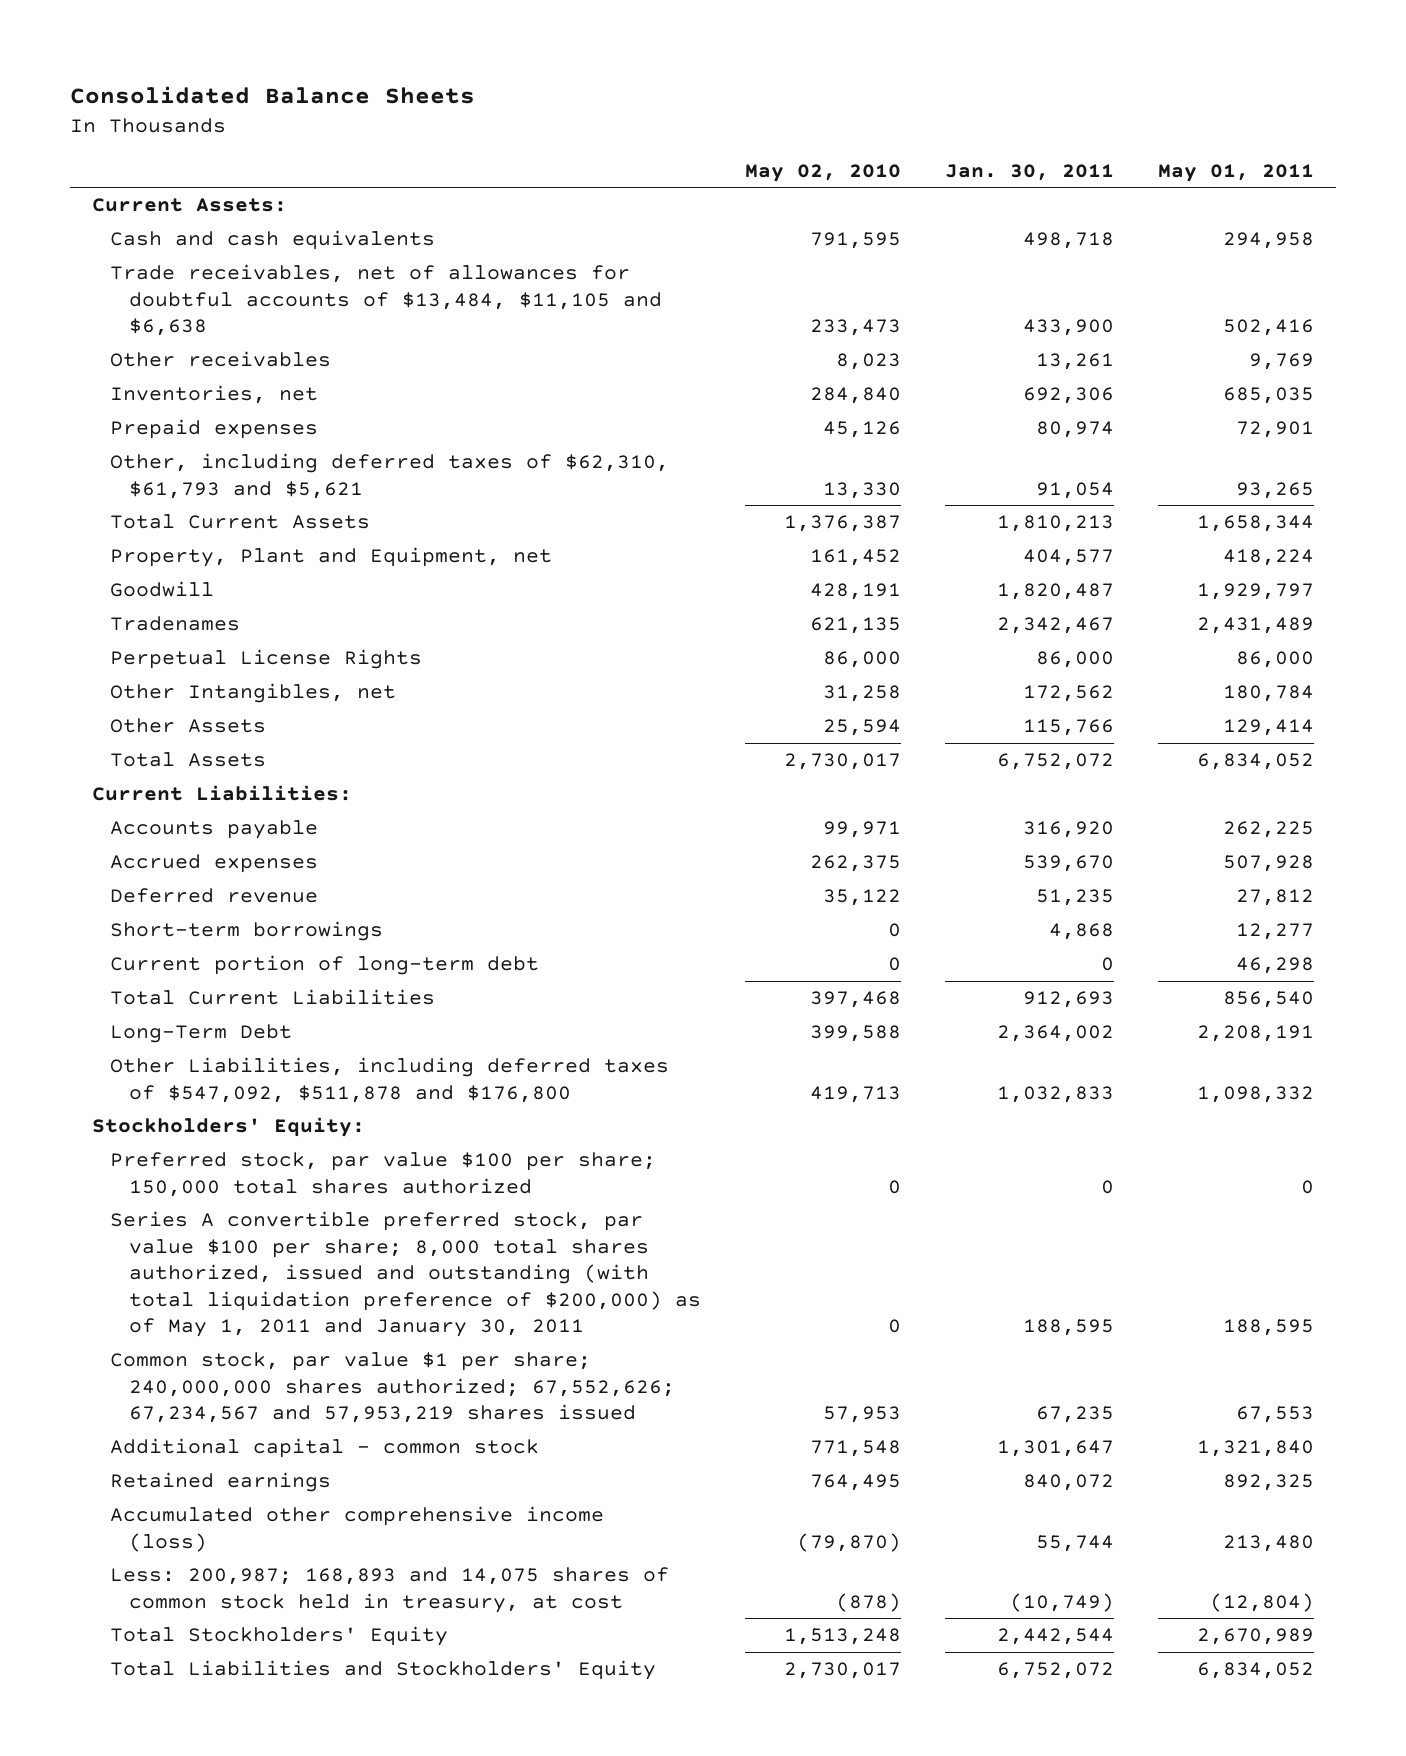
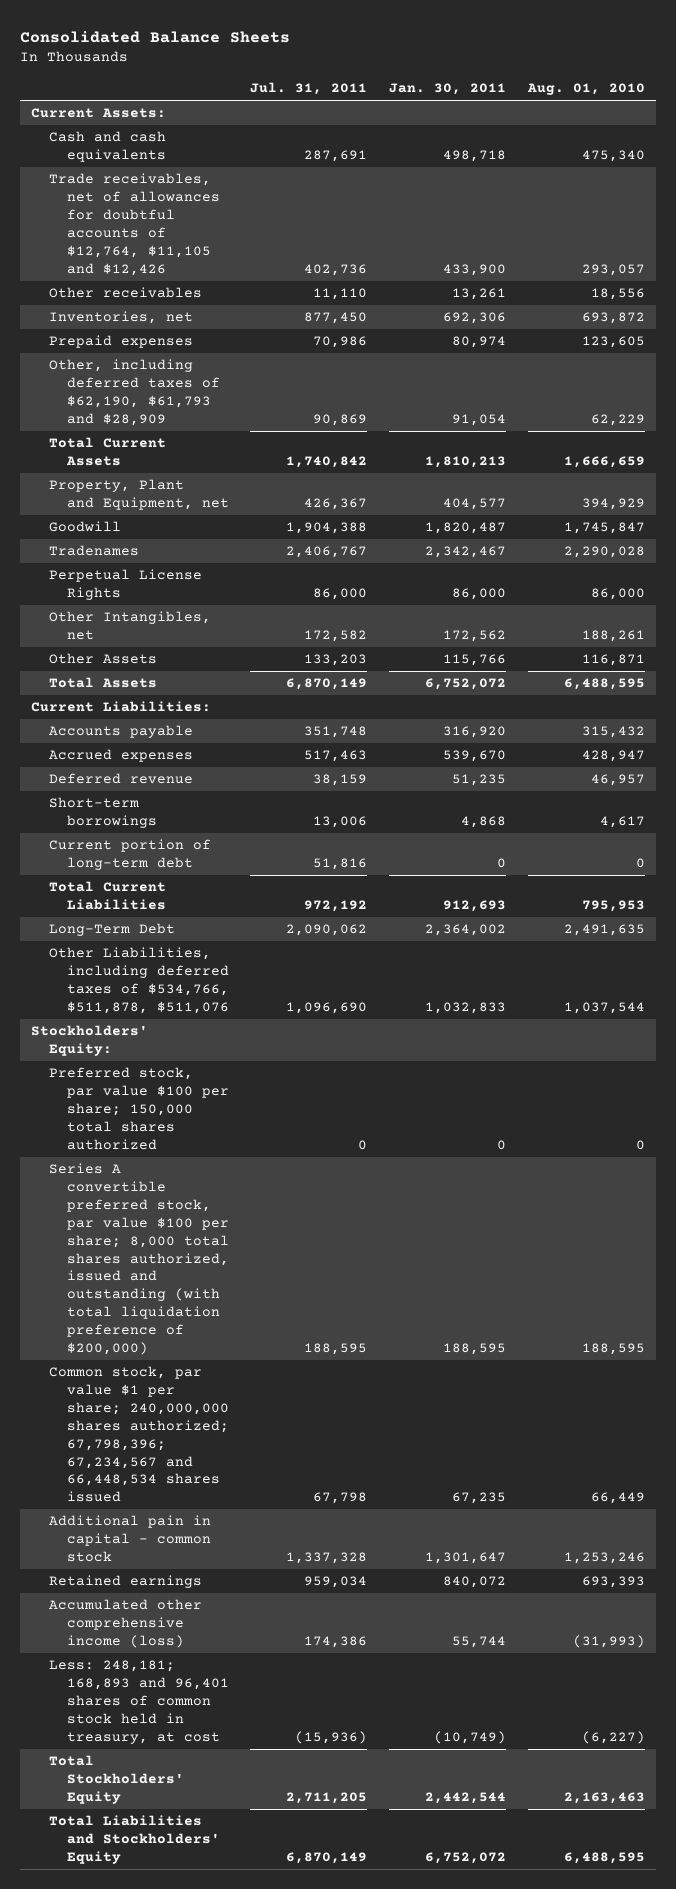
[744,163,901,182] May 02, 2010 -> none
[1158,163,1315,182] May 01, 2011 -> none
none -> [250,82,368,96] Jul. 31, 2011
none -> [527,83,646,96] Aug. 01, 2010
[110,264,662,337] Trade receivables, net of allowances for doubtful accounts of $13,484, $11,105 and $6,638 -> [48,173,220,276] Trade receivables, net of allowances for doubtful accounts of $12,764, $11,105 and $12,426
[110,453,670,499] Other, including deferred taxes of $62,310, $61,793 and $5,621 -> [48,359,220,426] Other, including deferred taxes of $62,190, $61,793 and $28,909
[110,1057,670,1103] Other Liabilities, including deferred taxes of $547,092, $511,878 and $176,800 -> [48,947,229,1014] Other Liabilities, including deferred taxes of $534,766, $511,878, $511,076
[110,1211,701,1338] Series A convertible preferred stock, par value $100 per share; 8,000 total shares authorized, issued and outstanding (with total liquidation preference of $200,000) as of May 1, 2011 and January 30, 2011 -> [48,1163,229,1355] Series A convertible preferred stock, par value $100 per share; 8,000 total shares authorized, issued and outstanding (with total liquidation preference of $200,000)
[110,1352,675,1424] Common stock, par value $1 per share; 240,000,000 shares authorized; 67,552,626; 67,234,567 and 57,953,219 shares issued -> [48,1366,229,1503] Common stock, par value $1 per share; 240,000,000 shares authorized; 67,798,396; 67,234,567 and 66,448,534 shares issued
[110,1438,540,1459] Additional capital - common stock -> [48,1515,211,1563] Additional pain in capital - common stock
[110,1567,670,1613] Less: 200,987; 168,893 and 14,075 shares of common stock held in treasury, at cost -> [48,1660,229,1744] Less: 248,181; 168,893 and 96,401 shares of common stock held in treasury, at cost

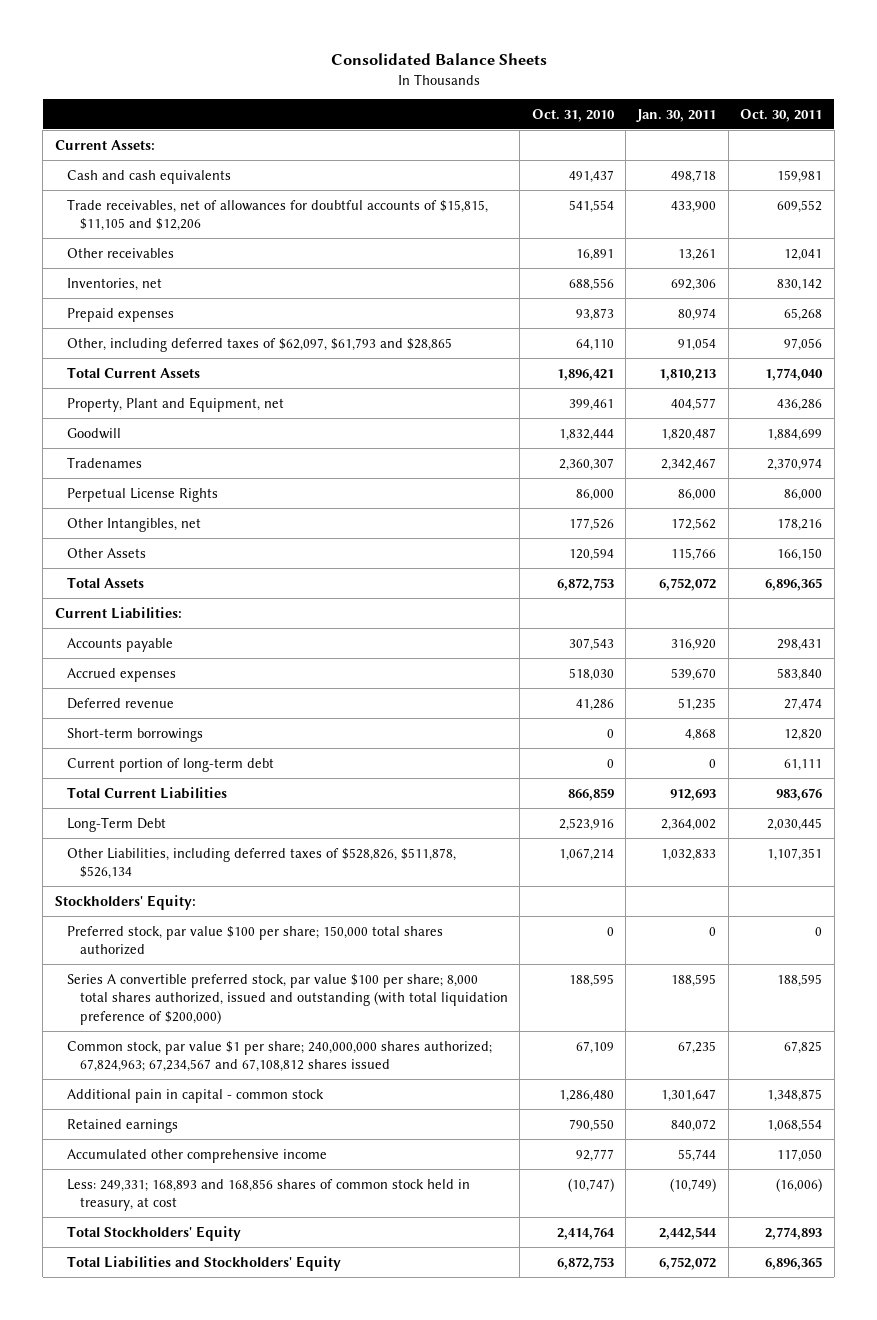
[250,82,368,96] Jul. 31, 2011 -> none
[527,83,646,96] Aug. 01, 2010 -> none
none -> [531,108,615,122] Oct. 31, 2010
none -> [740,108,823,122] Oct. 30, 2011
[48,173,220,276] Trade receivables, net of allowances for doubtful accounts of $12,764, $11,105 and $12,426 -> [67,198,489,232] Trade receivables, net of allowances for doubtful accounts of $15,815, $11,105 and $12,206
[48,359,220,426] Other, including deferred taxes of $62,190, $61,793 and $28,909 -> [67,337,453,352] Other, including deferred taxes of $62,097, $61,793 and $28,865
[48,947,229,1014] Other Liabilities, including deferred taxes of $534,766, $511,878, $511,076 -> [67,847,457,880] Other Liabilities, including deferred taxes of $528,826, $511,878, $526,134
[48,1366,229,1503] Common stock, par value $1 per share; 240,000,000 shares authorized; 67,798,396; 67,234,567 and 66,448,534 shares issued -> [67,1040,493,1073] Common stock, par value $1 per share; 240,000,000 shares authorized; 67,824,963; 67,234,567 and 67,108,812 shares issued
[48,1599,202,1649] Accumulated other comprehensive income (loss) -> [67,1148,328,1163] Accumulated other comprehensive income
[48,1660,229,1744] Less: 248,181; 168,893 and 96,401 shares of common stock held in treasury, at cost -> [67,1178,471,1212] Less: 249,331; 168,893 and 168,856 shares of common stock held in treasury, at cost

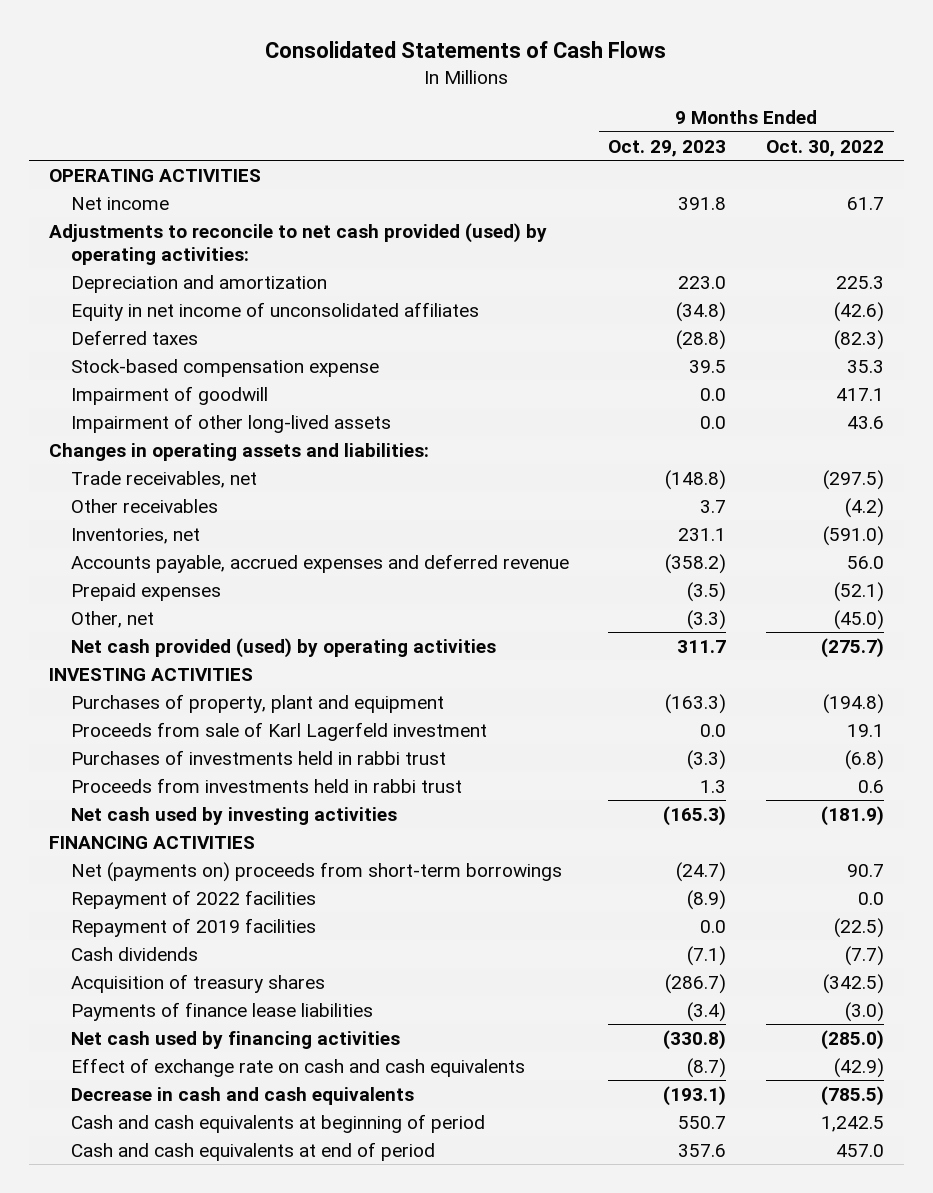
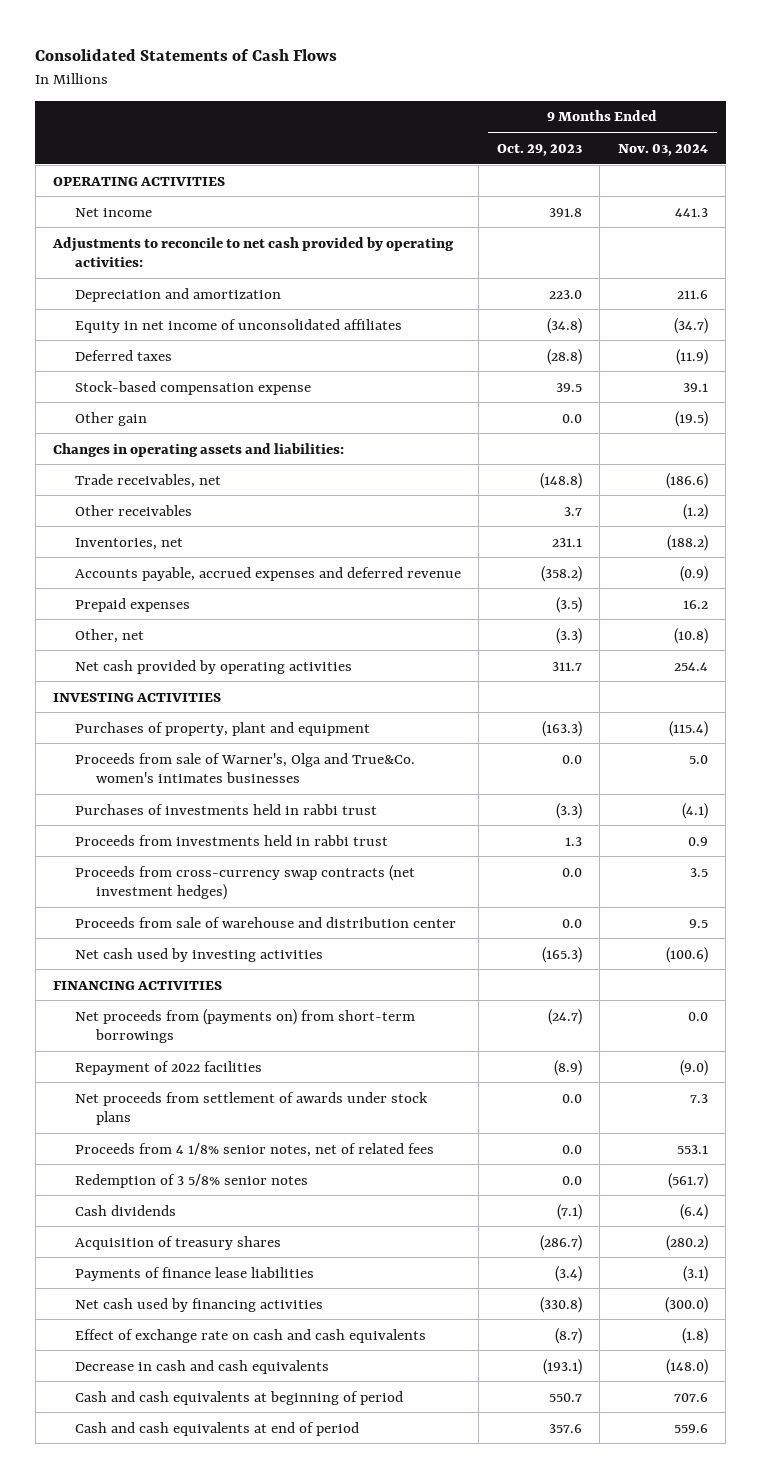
[766,139,885,157] Oct. 30, 2022 -> none
none -> [617,143,708,156] Nov. 03, 2024
[48,223,547,265] Adjustments to reconcile to net cash provided (used) by operating activities: -> [52,236,455,267] Adjustments to reconcile to net cash provided by operating activities:
[70,386,268,406] Impairment of goodwill -> none
[70,414,391,434] Impairment of other long-lived assets -> none
none -> [74,411,147,426] Other gain
[70,638,496,659] Net cash provided (used) by operating activities -> [74,659,352,674] Net cash provided by operating activities
[70,722,487,742] Proceeds from sale of Karl Lagerfeld investment -> none
none -> [74,752,415,783] Proceeds from sale of Warner's, Olga and True&Co. women's intimates businesses
none -> [74,864,415,900] Proceeds from cross-currency swap contracts (net investment hedges)
none -> [74,916,456,928] Proceeds from sale of warehouse and distribution center
[70,862,562,883] Net (payments on) proceeds from short-term borrowings -> [74,1008,415,1043] Net proceeds from (payments on) from short-term borrowings
[70,918,316,938] Repayment of 2019 facilities -> none
none -> [74,1091,428,1125] Net proceeds from settlement of awards under stock plans
none -> [74,1142,434,1157] Proceeds from 4 1/8% senior notes, net of related fees
none -> [74,1173,308,1188] Redemption of 3 5/8% senior notes

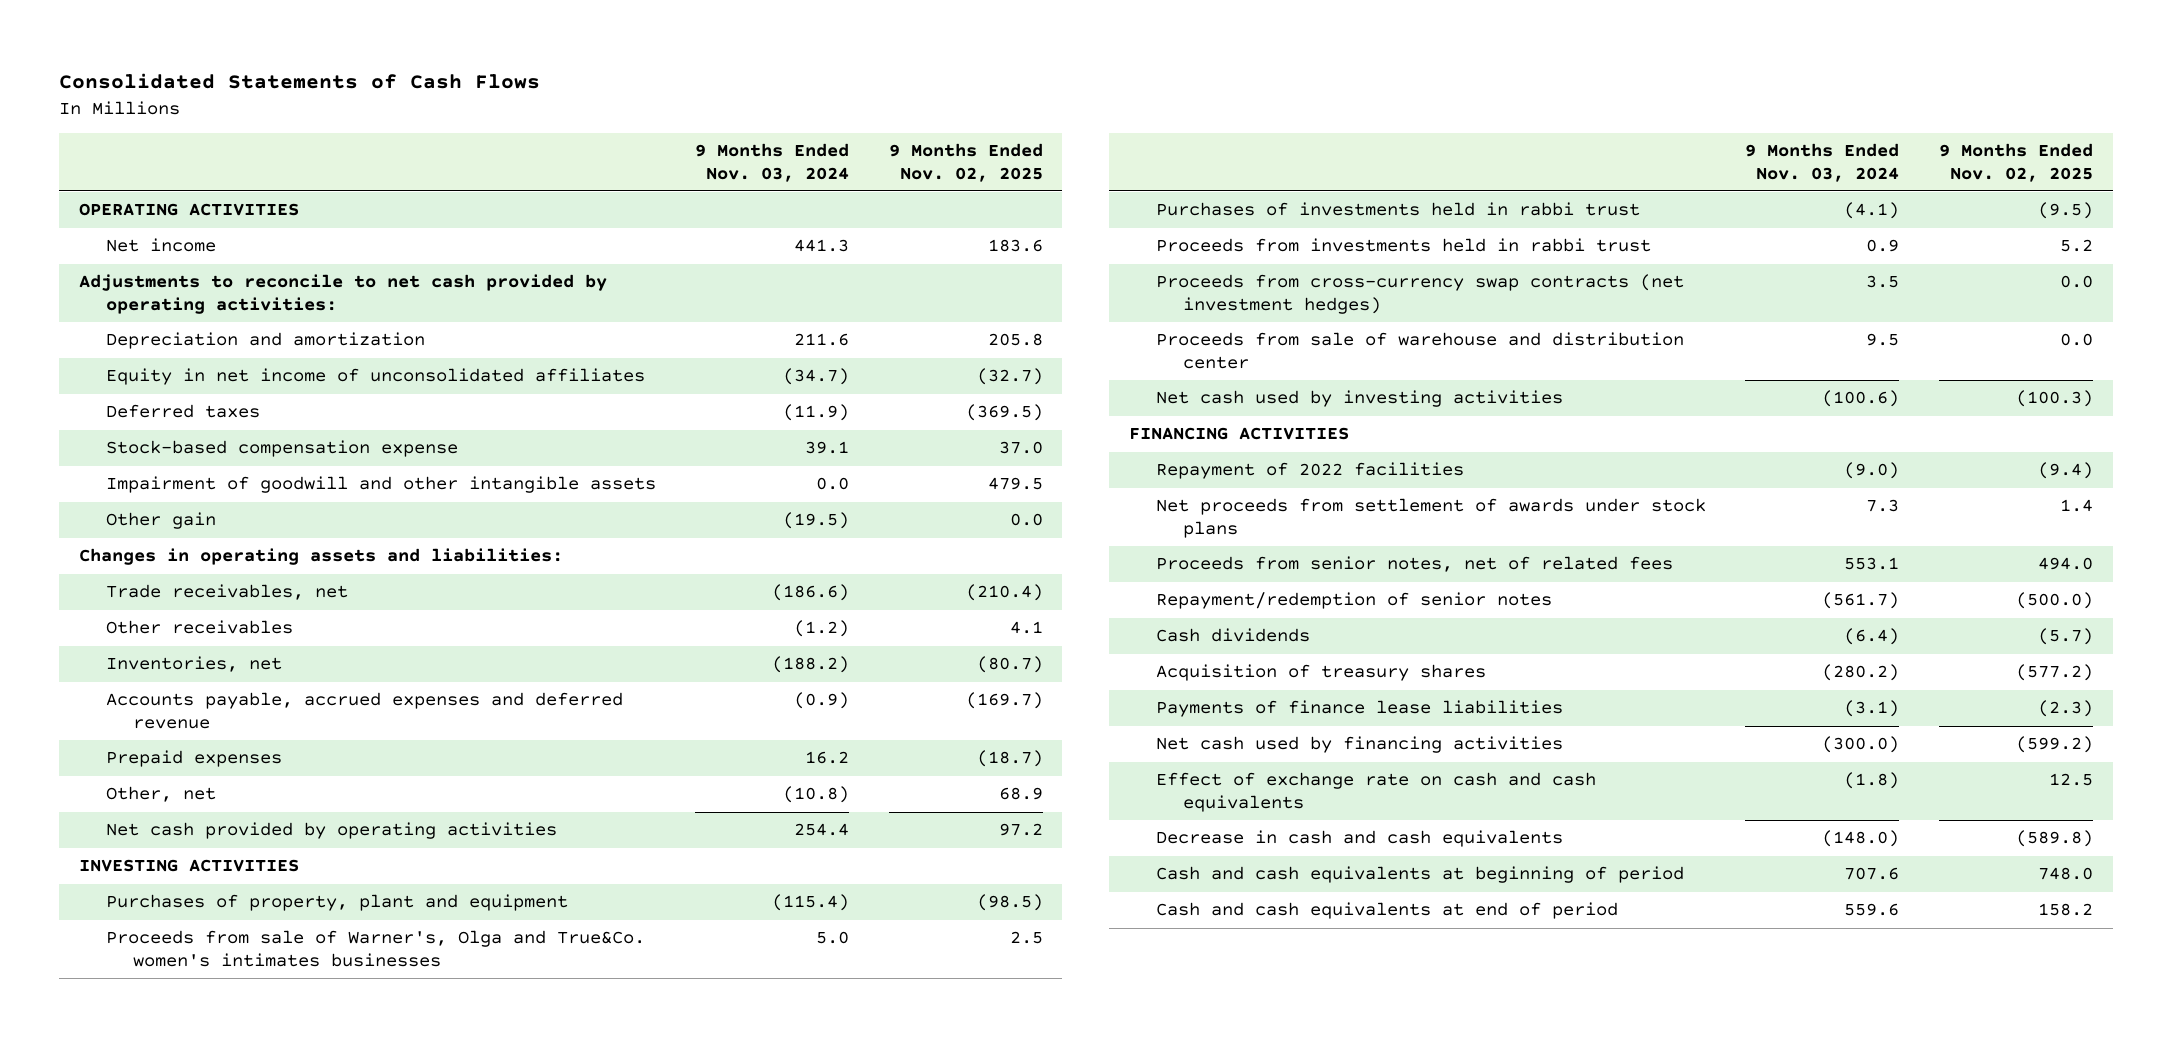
[496,143,582,156] Oct. 29, 2023 -> none
none -> [888,142,1043,182] 9 Months Ended Nov. 02, 2025
none -> [105,476,656,494] Impairment of goodwill and other intangible assets
[74,1008,415,1043] Net proceeds from (payments on) from short-term borrowings -> none
[74,1142,434,1157] Proceeds from 4 1/8% senior notes, net of related fees -> [1156,556,1674,573] Proceeds from senior notes, net of related fees
[74,1173,308,1188] Redemption of 3 5/8% senior notes -> [1156,592,1553,610] Repayment/redemption of senior notes

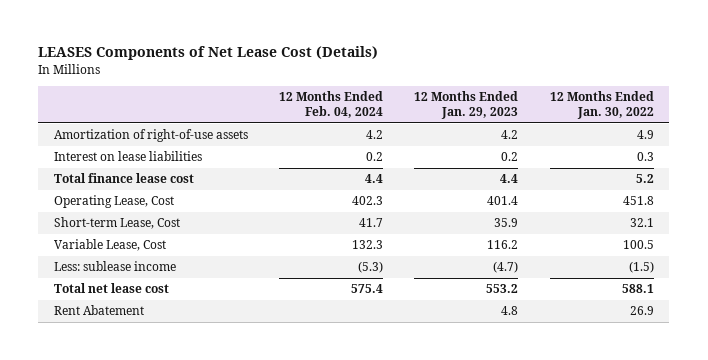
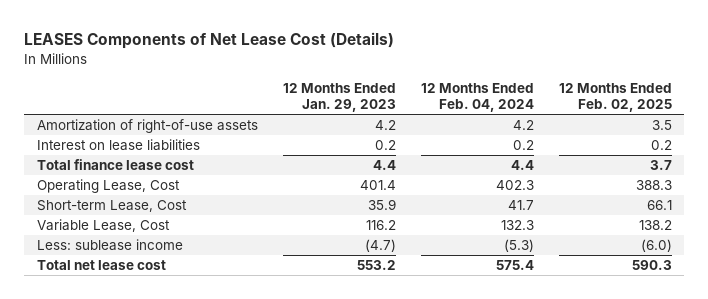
[549,91,654,120] 12 Months Ended Jan. 30, 2022 -> none
none -> [558,82,672,112] 12 Months Ended Feb. 02, 2025
[53,305,144,316] Rent Abatement -> none

